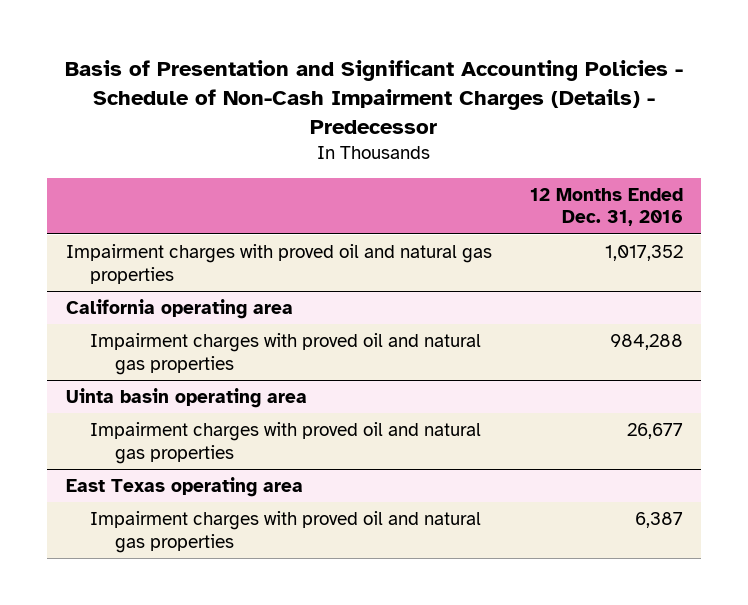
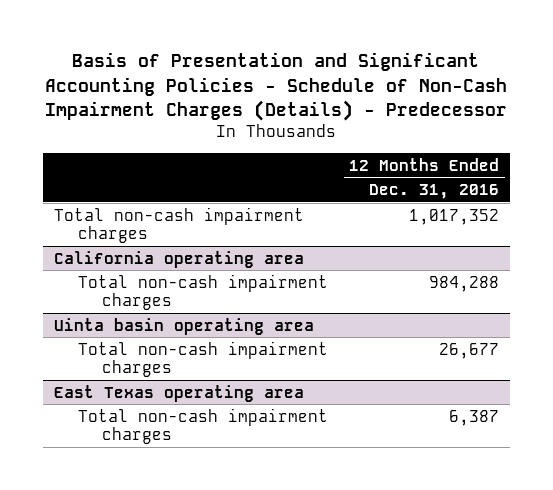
[65,244,492,284] Impairment charges with proved oil and natural gas properties -> [53,206,304,244] Total non-cash impairment charges
[90,333,482,375] Impairment charges with proved oil and natural gas properties -> [77,273,328,311] Total non-cash impairment charges
[90,422,482,464] Impairment charges with proved oil and natural gas properties -> [77,340,328,378] Total non-cash impairment charges
[90,511,482,553] Impairment charges with proved oil and natural gas properties -> [77,407,328,445] Total non-cash impairment charges

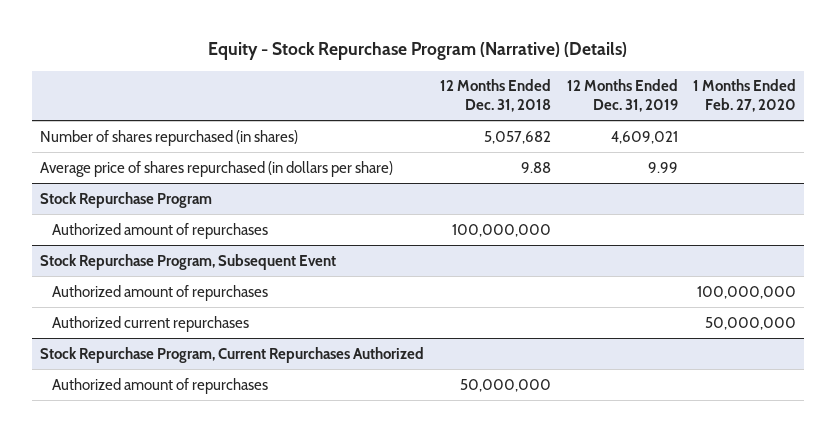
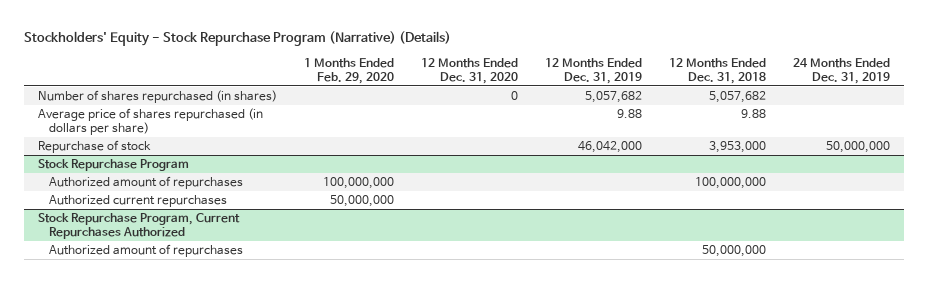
[208,42,628,61] Equity - Stock Repurchase Program (Narrative) (Details) -> [24,30,452,46] Stockholders' Equity - Stock Repurchase Program (Narrative) (Details)
[693,79,797,113] 1 Months Ended Feb. 27, 2020 -> none
none -> [303,57,394,84] 1 Months Ended Feb. 29, 2020
none -> [421,57,519,84] 12 Months Ended Dec. 31, 2020
none -> [793,57,891,84] 24 Months Ended Dec. 31, 2019
[610,130,678,144] 4,609,021 -> [585,91,643,104] 5,057,682
[647,161,678,173] 9.99 -> [617,109,643,119] 9.88
none -> [37,140,151,154] Repurchase of stock
[39,253,336,270] Stock Repurchase Program, Subsequent Event -> none
[51,284,268,301] Authorized amount of repurchases -> none

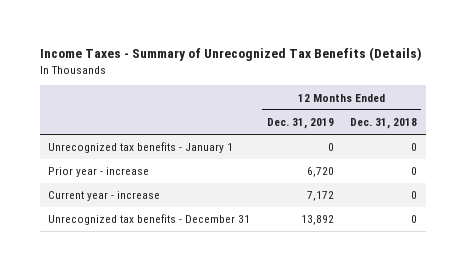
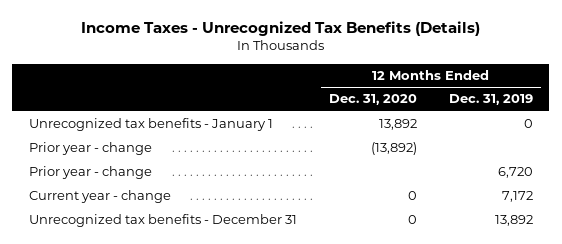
[39,46,422,61] Income Taxes - Summary of Unrecognized Tax Benefits (Details) -> [80,20,480,36] Income Taxes - Unrecognized Tax Benefits (Details)
[350,118,418,130] Dec. 31, 2018 -> none
none -> [328,94,417,106] Dec. 31, 2020
none -> [28,142,152,156] Prior year - change
[47,167,149,178] Prior year - increase -> [28,166,152,180] Prior year - change
[47,191,160,202] Current year - increase -> [28,190,171,204] Current year - change

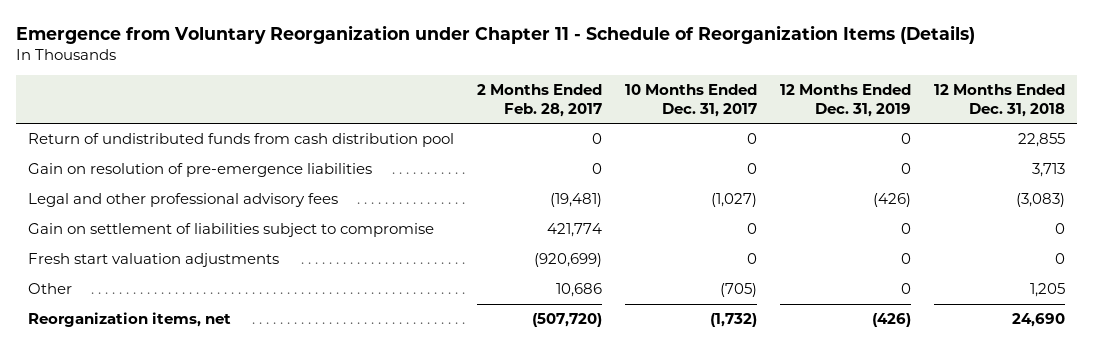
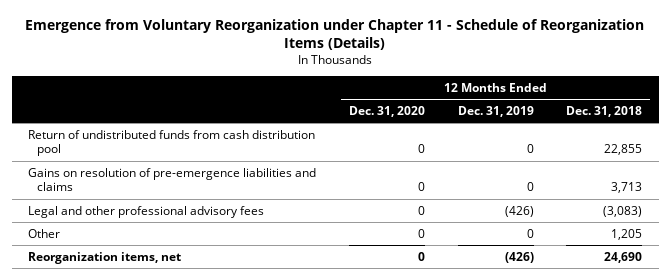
[476,84,602,117] 2 Months Ended Feb. 28, 2017 -> none
[624,84,757,117] 10 Months Ended Dec. 31, 2017 -> none
none -> [348,106,425,118] Dec. 31, 2020
[27,163,372,178] Gain on resolution of pre-emergence liabilities -> [27,167,316,192] Gains on resolution of pre-emergence liabilities and claims
[27,223,434,238] Gain on settlement of liabilities subject to compromise -> none
[27,253,279,268] Fresh start valuation adjustments -> none

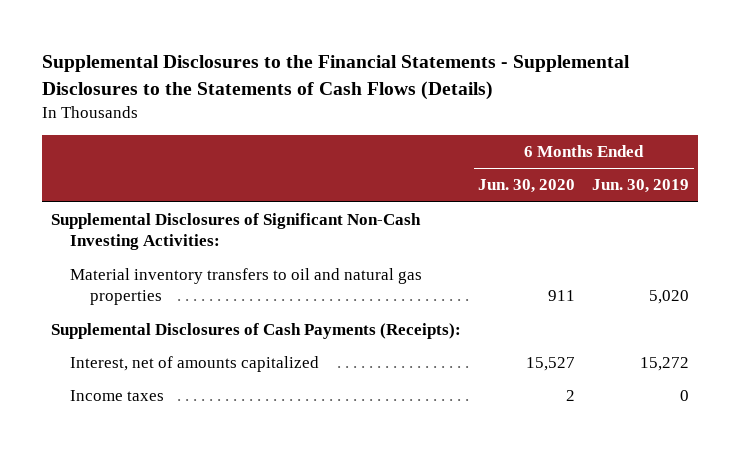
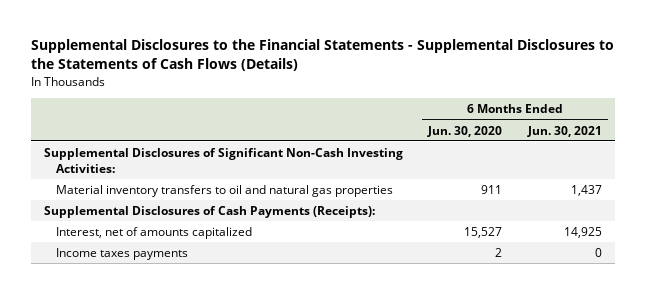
[592,179,690,194] Jun. 30, 2019 -> none
none -> [526,125,602,137] Jun. 30, 2021
[70,390,165,402] Income taxes -> [56,248,189,261] Income taxes payments

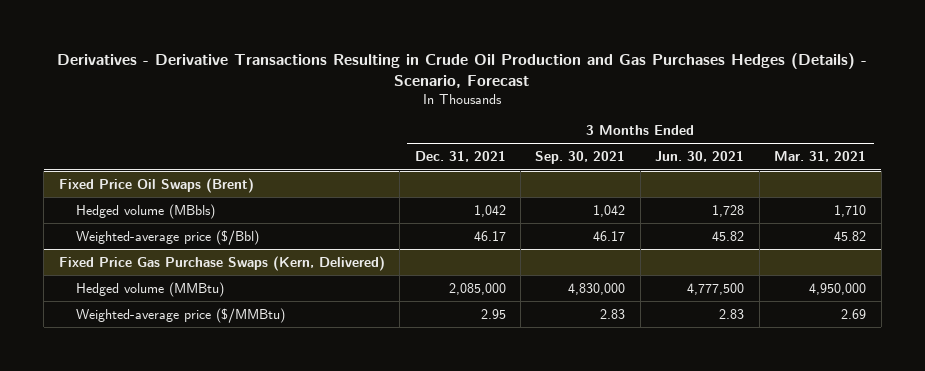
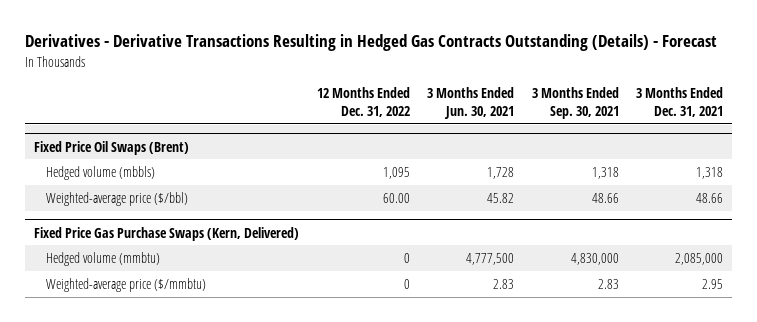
[57,52,868,88] Derivatives - Derivative Transactions Resulting in Crude Oil Production and Gas Purchases Hedges (Details) - Scenario, Forecast -> [25,34,718,52] Derivatives - Derivative Transactions Resulting in Hedged Gas Contracts Outstanding (Details) - Forecast
[774,151,867,163] Mar. 31, 2021 -> none
none -> [316,87,410,118] 12 Months Ended Dec. 31, 2022
[76,203,216,219] Hedged volume (MBbls) -> [45,165,155,180] Hedged volume (mbbls)
[473,204,506,217] 1,042 -> [695,166,723,179] 1,318
[593,204,626,217] 1,042 -> [591,166,619,179] 1,318
[76,229,260,245] Weighted-average price ($/Bbl) -> [45,191,188,206] Weighted-average price ($/bbl)
[473,230,506,241] 46.17 -> [695,192,723,203] 48.66
[593,230,626,241] 46.17 -> [591,192,619,203] 48.66
[76,281,225,297] Hedged volume (MMBtu) -> [45,251,160,266] Hedged volume (mmbtu)
[76,307,286,323] Weighted-average price ($/MMBtu) -> [45,277,206,292] Weighted-average price ($/mmbtu)

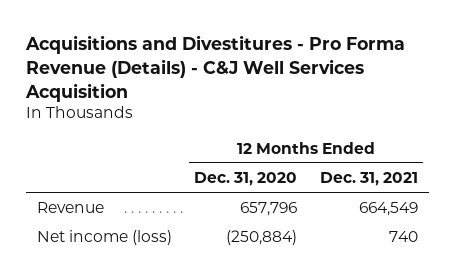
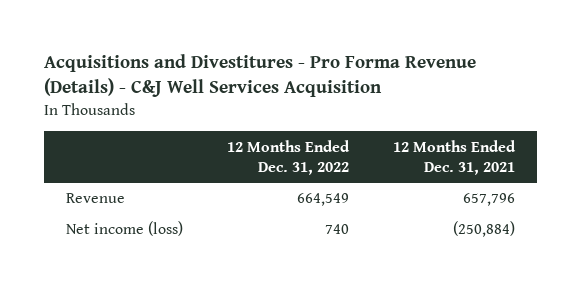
[194,171,298,186] Dec. 31, 2020 -> none
none -> [227,139,351,176] 12 Months Ended Dec. 31, 2022
[358,202,418,217] 664,549 -> [463,193,516,207] 657,796
[388,231,418,243] 740 -> [453,221,516,238] (250,884)

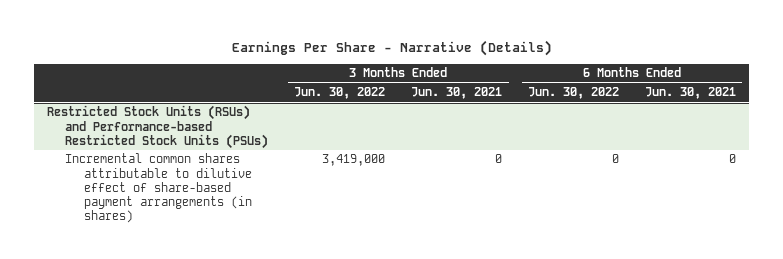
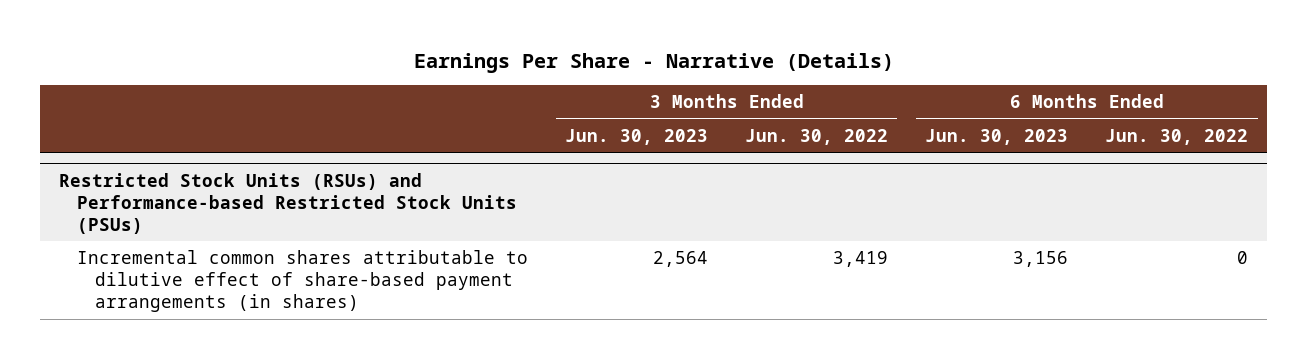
[411,87,503,100] Jun. 30, 2021 -> none
[644,87,736,100] Jun. 30, 2021 -> none
none -> [565,128,709,145] Jun. 30, 2023
none -> [925,128,1069,145] Jun. 30, 2023
[322,154,386,167] 3,419,000 -> [833,251,889,268] 3,419

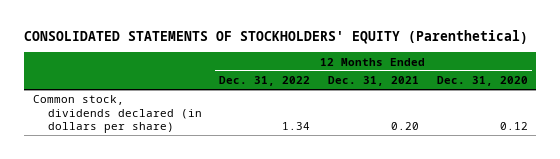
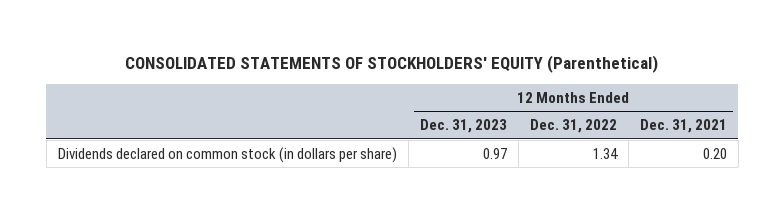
[436,75,528,86] Dec. 31, 2020 -> none
none -> [419,119,507,134] Dec. 31, 2023
[32,95,202,134] Common stock, dividends declared (in dollars per share) -> [57,146,397,163] Dividends declared on common stock (in dollars per share)

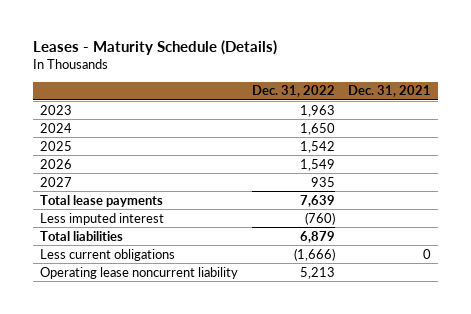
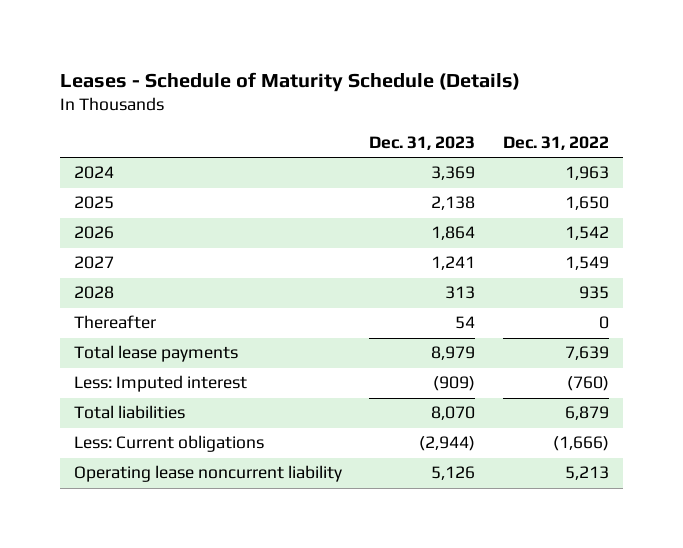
[32,40,277,56] Leases - Maturity Schedule (Details) -> [59,71,520,92] Leases - Schedule of Maturity Schedule (Details)
[348,85,432,98] Dec. 31, 2021 -> none
none -> [369,135,476,150] Dec. 31, 2023
[39,104,72,115] 2023 -> [73,166,114,180] 2024
[39,122,72,133] 2024 -> [73,196,114,210] 2025
[39,140,72,151] 2025 -> [73,226,114,240] 2026
[39,158,72,169] 2026 -> [73,256,114,270] 2027
[39,176,72,187] 2027 -> [73,286,114,300] 2028
none -> [73,315,156,330] Thereafter
[39,212,164,225] Less imputed interest -> [73,375,247,393] Less: Imputed interest
[39,248,175,261] Less current obligations -> [73,435,264,453] Less: Current obligations

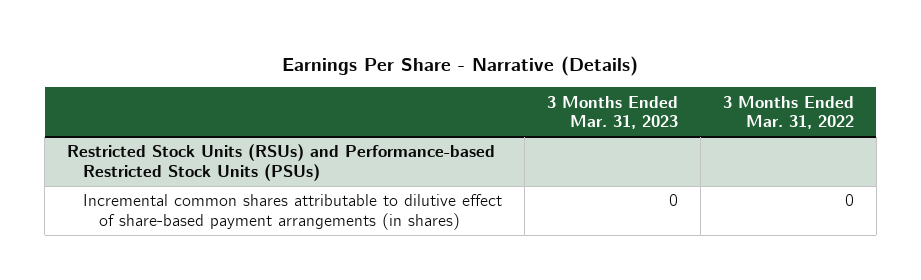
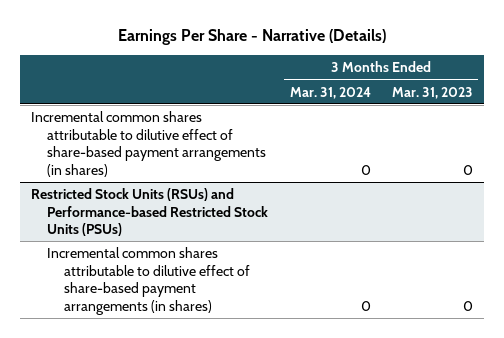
[722,95,854,130] 3 Months Ended Mar. 31, 2022 -> none
none -> [289,86,371,99] Mar. 31, 2024
none -> [30,111,267,177] Incremental common shares attributable to dilutive effect of share-based payment arrangements (in shares)

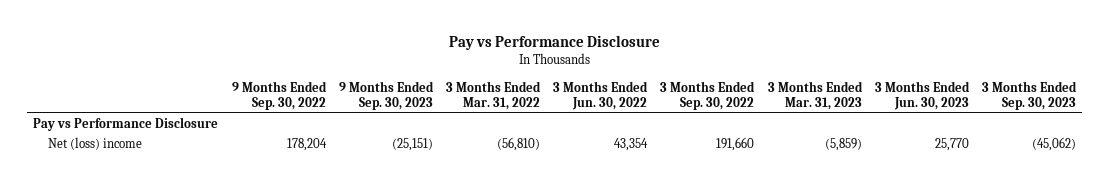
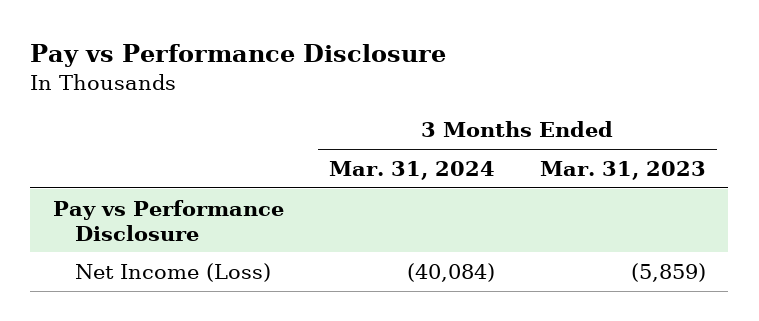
[231,80,327,111] 9 Months Ended Sep. 30, 2022 -> none
[338,80,434,111] 9 Months Ended Sep. 30, 2023 -> none
[445,80,541,111] 3 Months Ended Mar. 31, 2022 -> none
[553,80,649,111] 3 Months Ended Jun. 30, 2022 -> none
[660,80,756,111] 3 Months Ended Sep. 30, 2022 -> none
[874,80,970,111] 3 Months Ended Jun. 30, 2023 -> none
[981,80,1077,111] 3 Months Ended Sep. 30, 2023 -> none
none -> [328,160,495,180] Mar. 31, 2024
[47,137,142,151] Net (loss) income -> [75,262,272,282] Net Income (Loss)

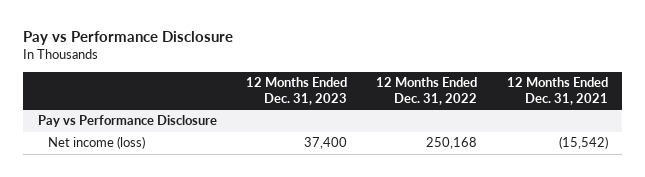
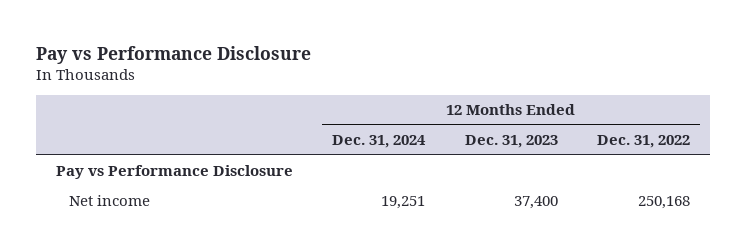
[506,77,608,105] 12 Months Ended Dec. 31, 2021 -> none
none -> [332,135,427,149] Dec. 31, 2024
[48,136,146,150] Net income (loss) -> [69,195,151,207] Net income

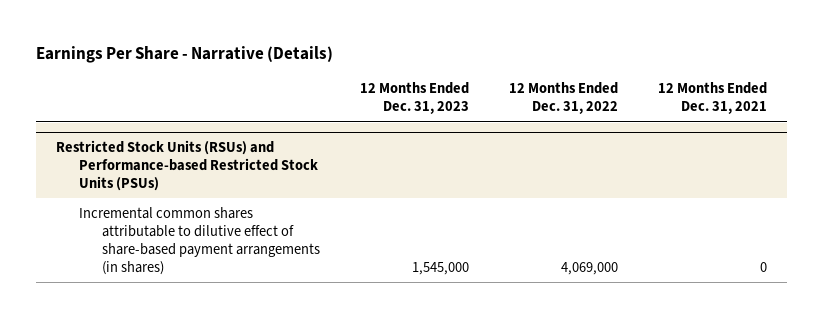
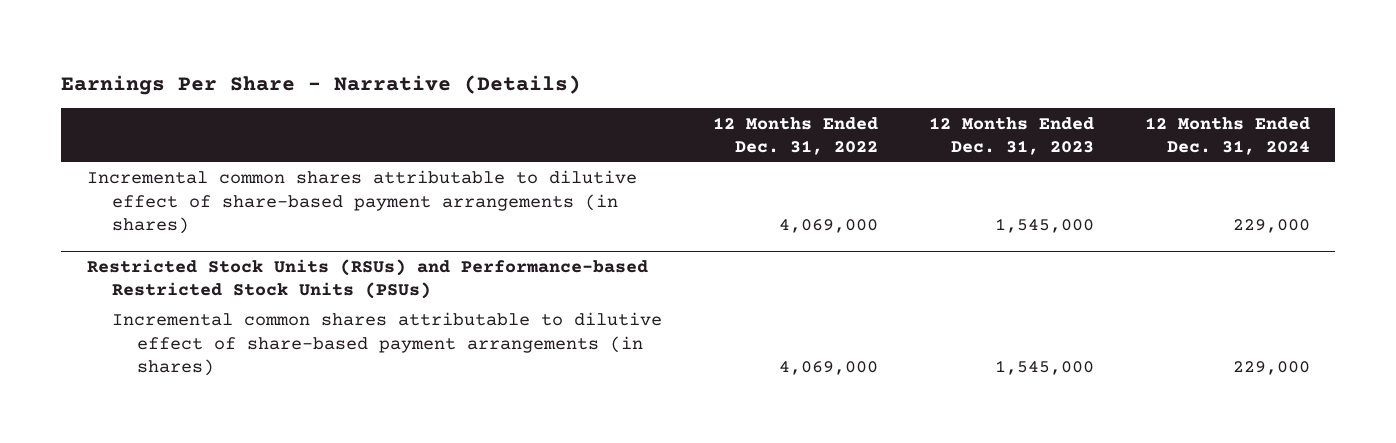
[658,82,768,115] 12 Months Ended Dec. 31, 2021 -> none
none -> [1144,116,1310,156] 12 Months Ended Dec. 31, 2024
none -> [86,170,637,235] Incremental common shares attributable to dilutive effect of share-based payment arrangements (in shares)

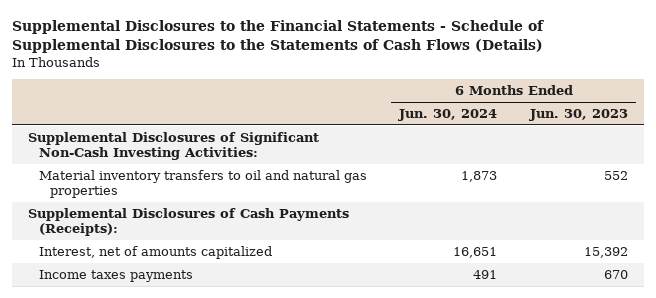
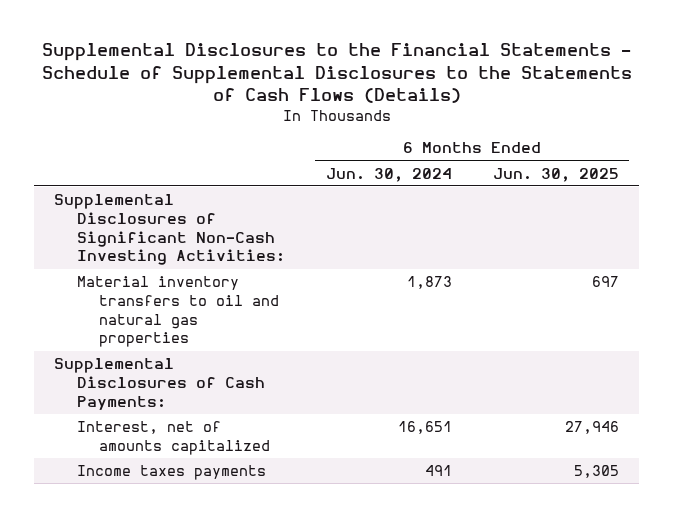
[529,109,629,122] Jun. 30, 2023 -> none
none -> [492,167,619,182] Jun. 30, 2025
[28,207,350,237] Supplemental Disclosures of Cash Payments (Receipts): -> [54,358,265,410] Supplemental Disclosures of Cash Payments:

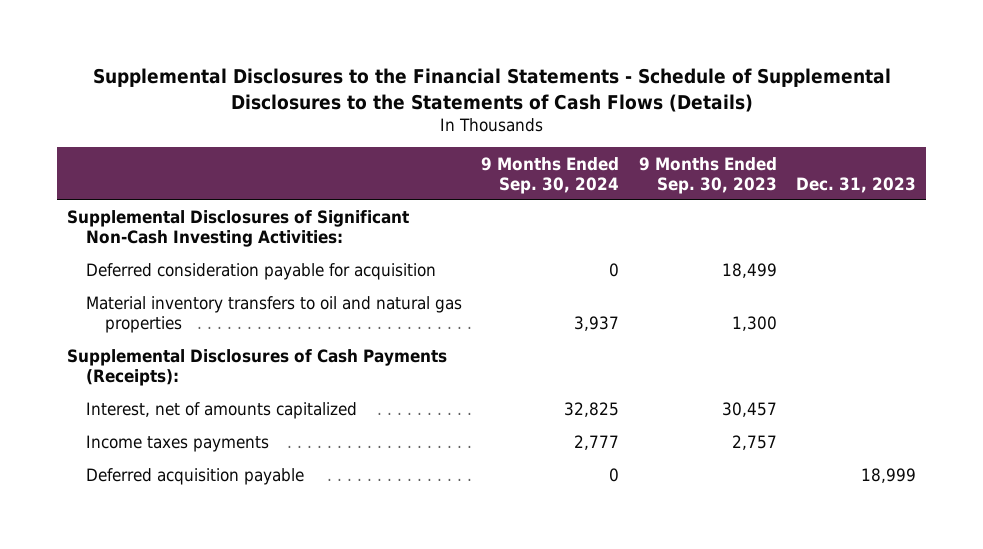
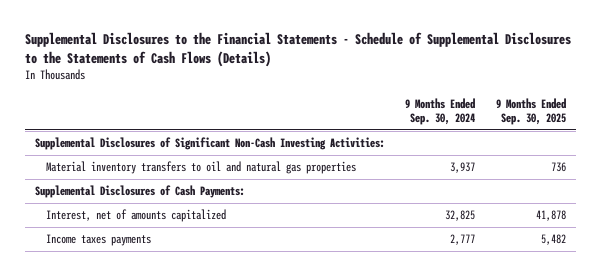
[638,156,777,194] 9 Months Ended Sep. 30, 2023 -> none
[796,176,917,193] Dec. 31, 2023 -> none
none -> [495,97,566,126] 9 Months Ended Sep. 30, 2025
[85,263,436,281] Deferred consideration payable for acquisition -> none
[67,349,448,387] Supplemental Disclosures of Cash Payments (Receipts): -> [34,185,245,199] Supplemental Disclosures of Cash Payments:
[85,468,304,486] Deferred acquisition payable -> none

